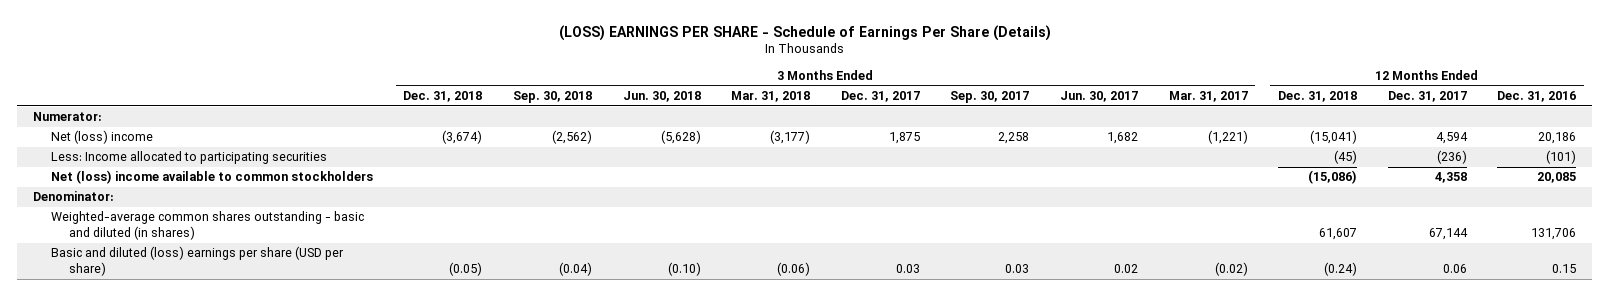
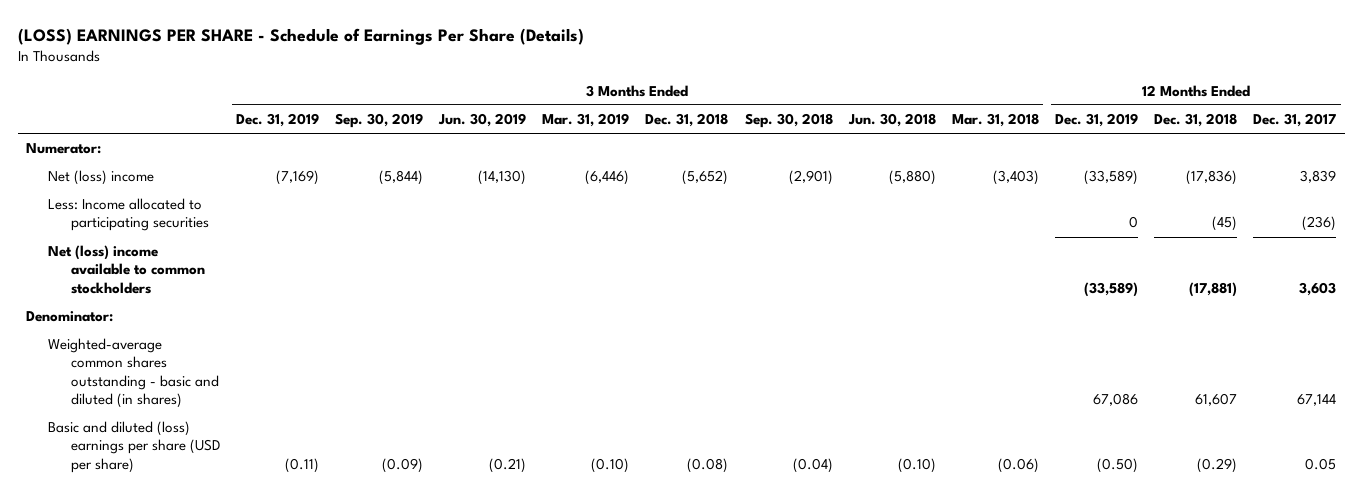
[840,91,920,103] Dec. 31, 2017 -> none
[950,91,1030,104] Sep. 30, 2017 -> none
[1059,91,1138,103] Jun. 30, 2017 -> none
[1168,91,1248,103] Mar. 31, 2017 -> none
[1497,91,1577,103] Dec. 31, 2016 -> none
none -> [235,113,319,128] Dec. 31, 2019
none -> [334,113,423,129] Sep. 30, 2019
none -> [438,113,527,128] Jun. 30, 2019
none -> [542,113,630,128] Mar. 31, 2019
none -> [1055,113,1139,128] Dec. 31, 2019
[442,130,483,145] (3,674) -> [682,170,729,186] (5,652)
[551,130,592,145] (2,562) -> [788,170,833,186] (2,901)
[660,130,701,145] (5,628) -> [888,170,936,186] (5,880)
[770,130,811,145] (3,177) -> [992,170,1039,186] (3,403)
[1310,130,1358,145] (15,041) -> [1186,170,1238,186] (17,836)
[1435,132,1468,145] 4,594 -> [1300,170,1337,184] 3,839
[1308,170,1358,185] (15,086) -> [1189,281,1238,297] (17,881)
[1434,172,1467,184] 4,358 -> [1299,281,1337,296] 3,603
[449,262,483,277] (0.05) -> [687,457,729,473] (0.08)
[1324,262,1358,277] (0.24) -> [1197,457,1238,473] (0.29)
[1442,264,1467,274] 0.06 -> [1305,457,1337,470] 0.05

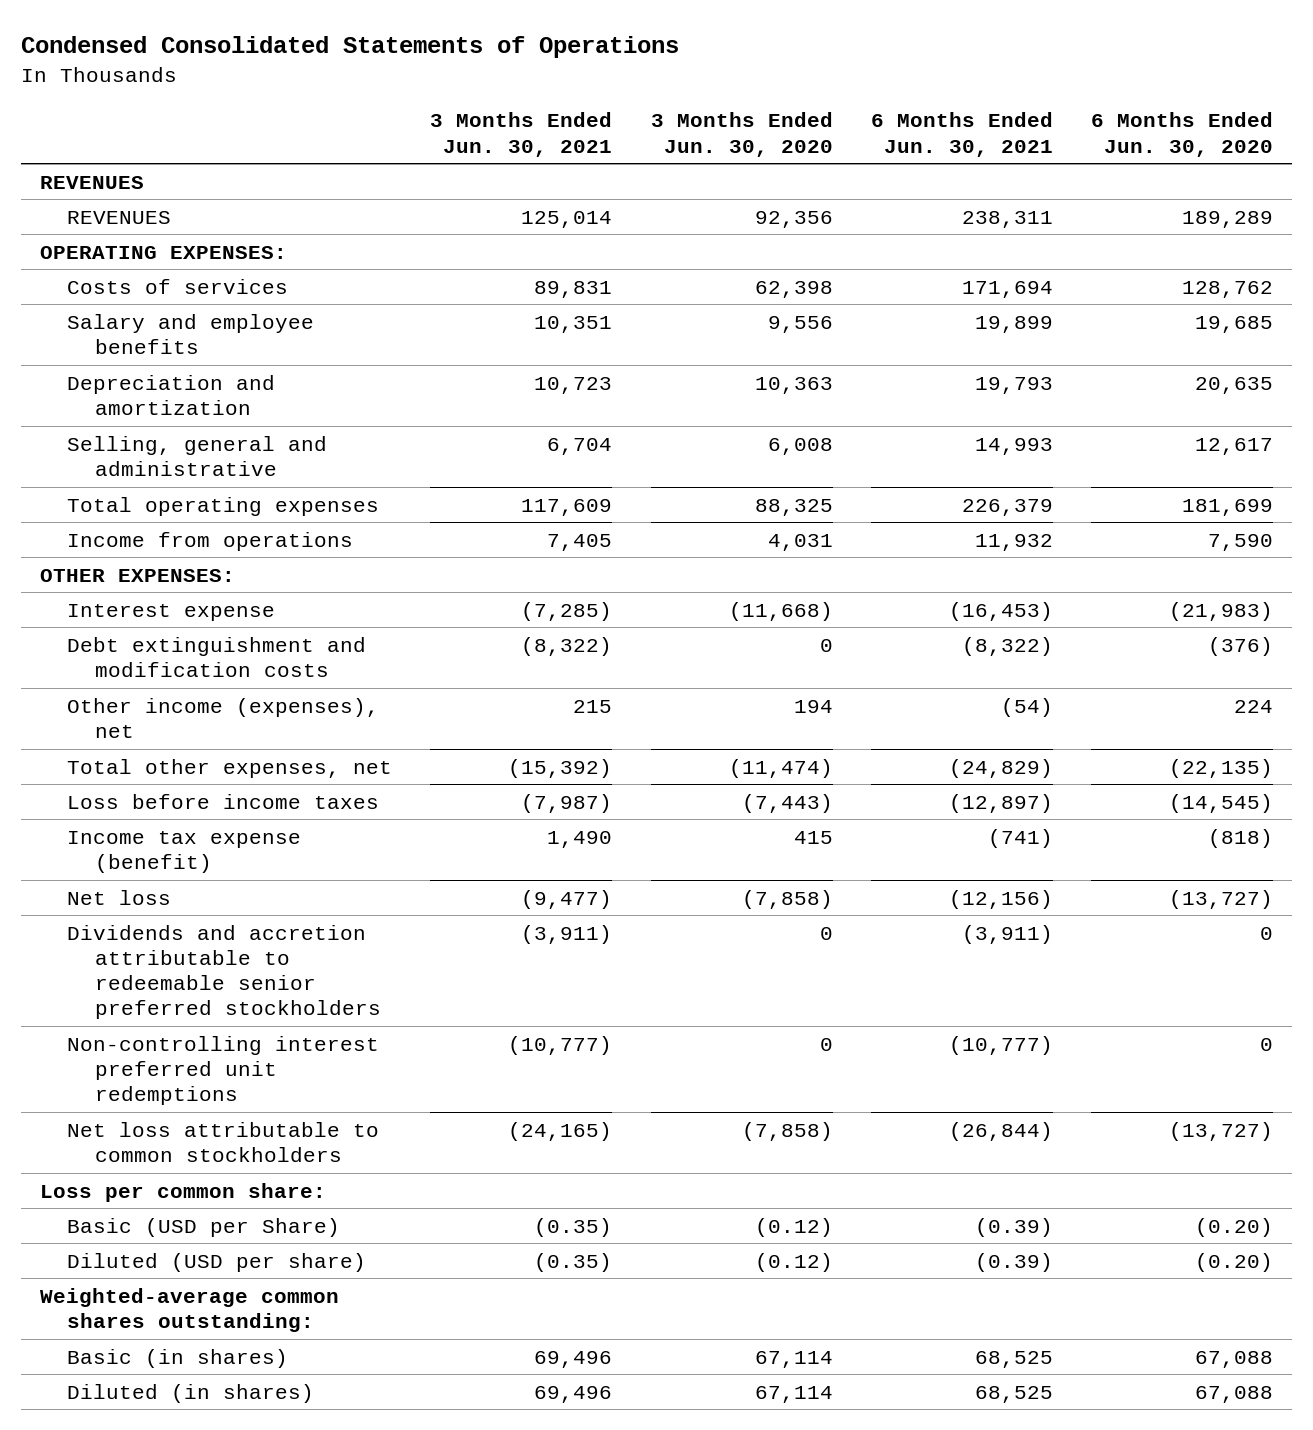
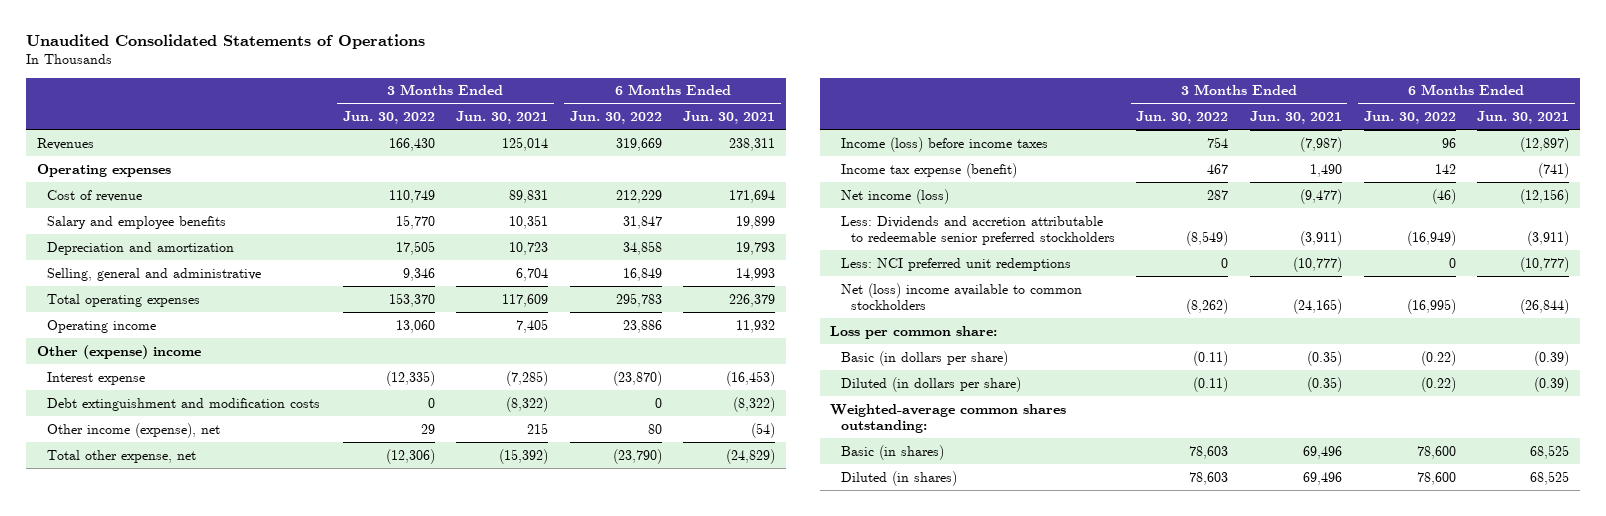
[20,36,679,59] Condensed Consolidated Statements of Operations -> [25,34,425,50] Unaudited Consolidated Statements of Operations
[650,112,833,157] 3 Months Ended Jun. 30, 2020 -> none
[1091,112,1274,157] 6 Months Ended Jun. 30, 2020 -> none
none -> [342,111,435,125] Jun. 30, 2022
none -> [569,111,662,125] Jun. 30, 2022
[39,175,144,189] REVENUES -> none
[67,210,172,224] REVENUES -> [36,137,94,150] Revenues
[39,245,287,259] OPERATING EXPENSES: -> [36,163,171,177] Operating expenses
[67,278,289,294] Costs of services -> [46,189,142,202] Cost of revenue
[67,531,354,551] Income from operations -> [46,319,156,333] Operating income
[39,568,235,582] OTHER EXPENSES: -> [36,344,201,359] Other (expense) income
[67,697,380,738] Other income (expenses), net -> [46,422,220,438] Other income (expense), net
[67,758,393,778] Total other expenses, net -> [46,449,196,463] Total other expense, net
[67,793,380,809] Loss before income taxes -> [840,136,1048,152] Income (loss) before income taxes
[67,889,172,905] Net loss -> [840,188,949,204] Net income (loss)
[67,924,381,1020] Dividends and accretion attributable to redeemable senior preferred stockholders -> [840,215,1115,245] Less: Dividends and accretion attributable to redeemable senior preferred stockholders
[67,1035,380,1106] Non-controlling interest preferred unit redemptions -> [840,257,1071,271] Less: NCI preferred unit redemptions
[67,1121,380,1162] Net loss attributable to common stockholders -> [840,282,1082,310] Net (loss) income available to common stockholders
[67,1217,341,1237] Basic (USD per Share) -> [840,350,1008,366] Basic (in dollars per share)
[67,1252,367,1272] Diluted (USD per share) -> [840,376,1021,392] Diluted (in dollars per share)

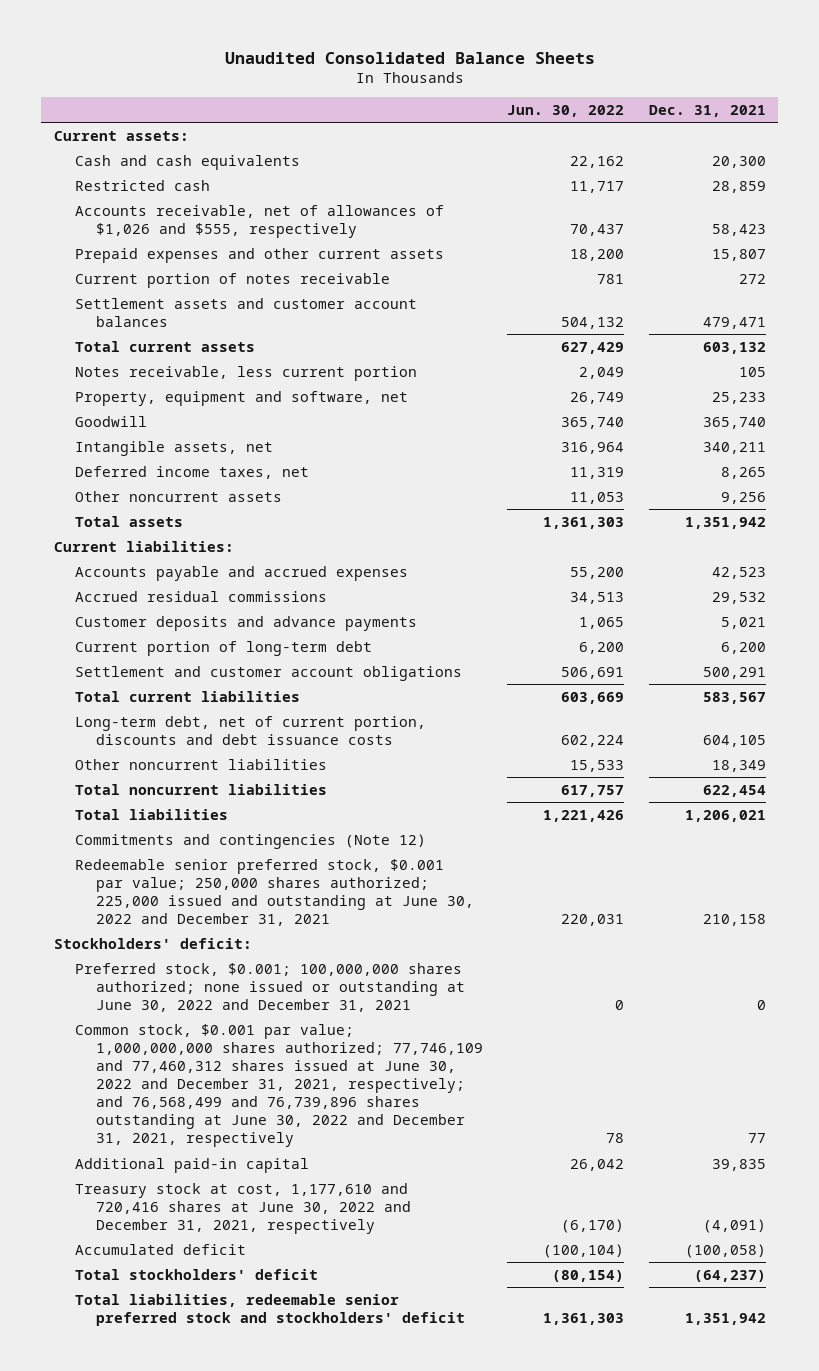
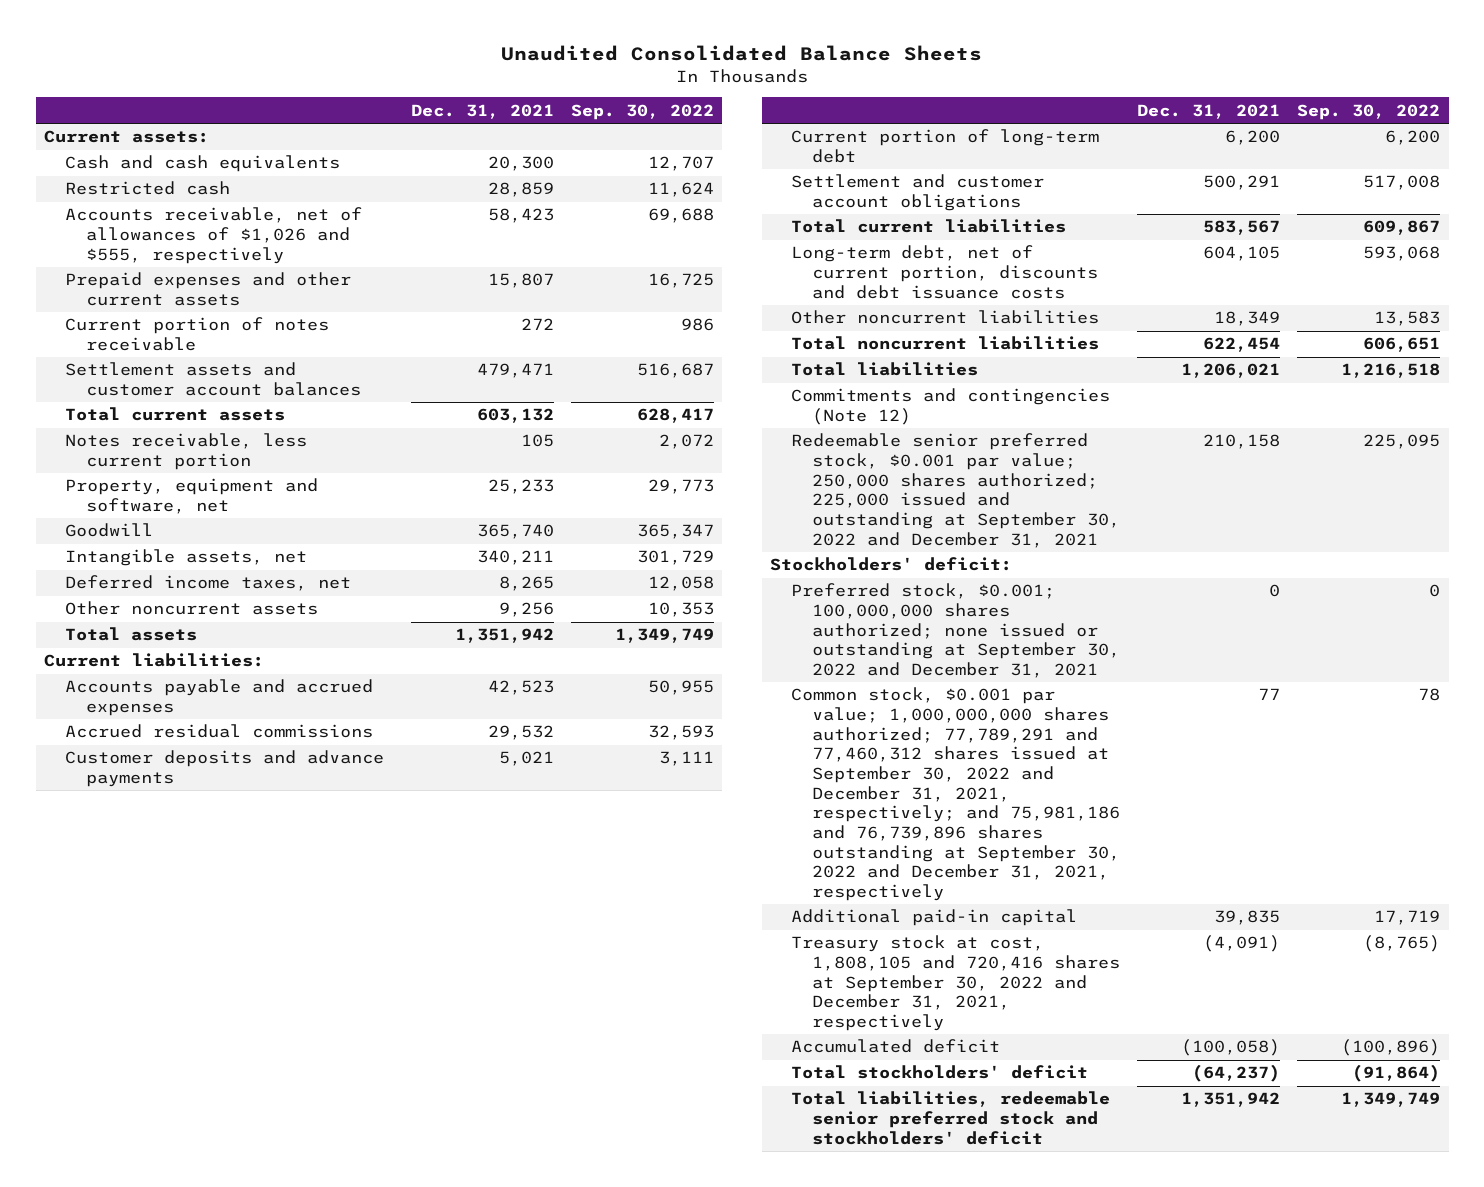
[507,104,625,117] Jun. 30, 2022 -> none
none -> [570,103,714,120] Sep. 30, 2022
[74,858,474,926] Redeemable senior preferred stock, $0.001 par value; 250,000 shares authorized; 225,000 issued and outstanding at June 30, 2022 and December 31, 2021 -> [791,433,1121,548] Redeemable senior preferred stock, $0.001 par value; 250,000 shares authorized; 225,000 issued and outstanding at September 30, 2022 and December 31, 2021
[74,962,465,1012] Preferred stock, $0.001; 100,000,000 shares authorized; none issued or outstanding at June 30, 2022 and December 31, 2021 -> [791,583,1121,678] Preferred stock, $0.001; 100,000,000 shares authorized; none issued or outstanding at September 30, 2022 and December 31, 2021
[74,1023,483,1148] Common stock, $0.001 par value; 1,000,000,000 shares authorized; 77,746,109 and 77,460,312 shares issued at June 30, 2022 and December 31, 2021, respectively; and 76,568,499 and 76,739,896 shares outstanding at June 30, 2022 and December 31, 2021, respectively -> [791,687,1121,901] Common stock, $0.001 par value; 1,000,000,000 shares authorized; 77,789,291 and 77,460,312 shares issued at September 30, 2022 and December 31, 2021, respectively; and 75,981,186 and 76,739,896 shares outstanding at September 30, 2022 and December 31, 2021, respectively
[74,1182,411,1234] Treasury stock at cost, 1,177,610 and 720,416 shares at June 30, 2022 and December 31, 2021, respectively -> [791,935,1121,1031] Treasury stock at cost, 1,808,105 and 720,416 shares at September 30, 2022 and December 31, 2021, respectively

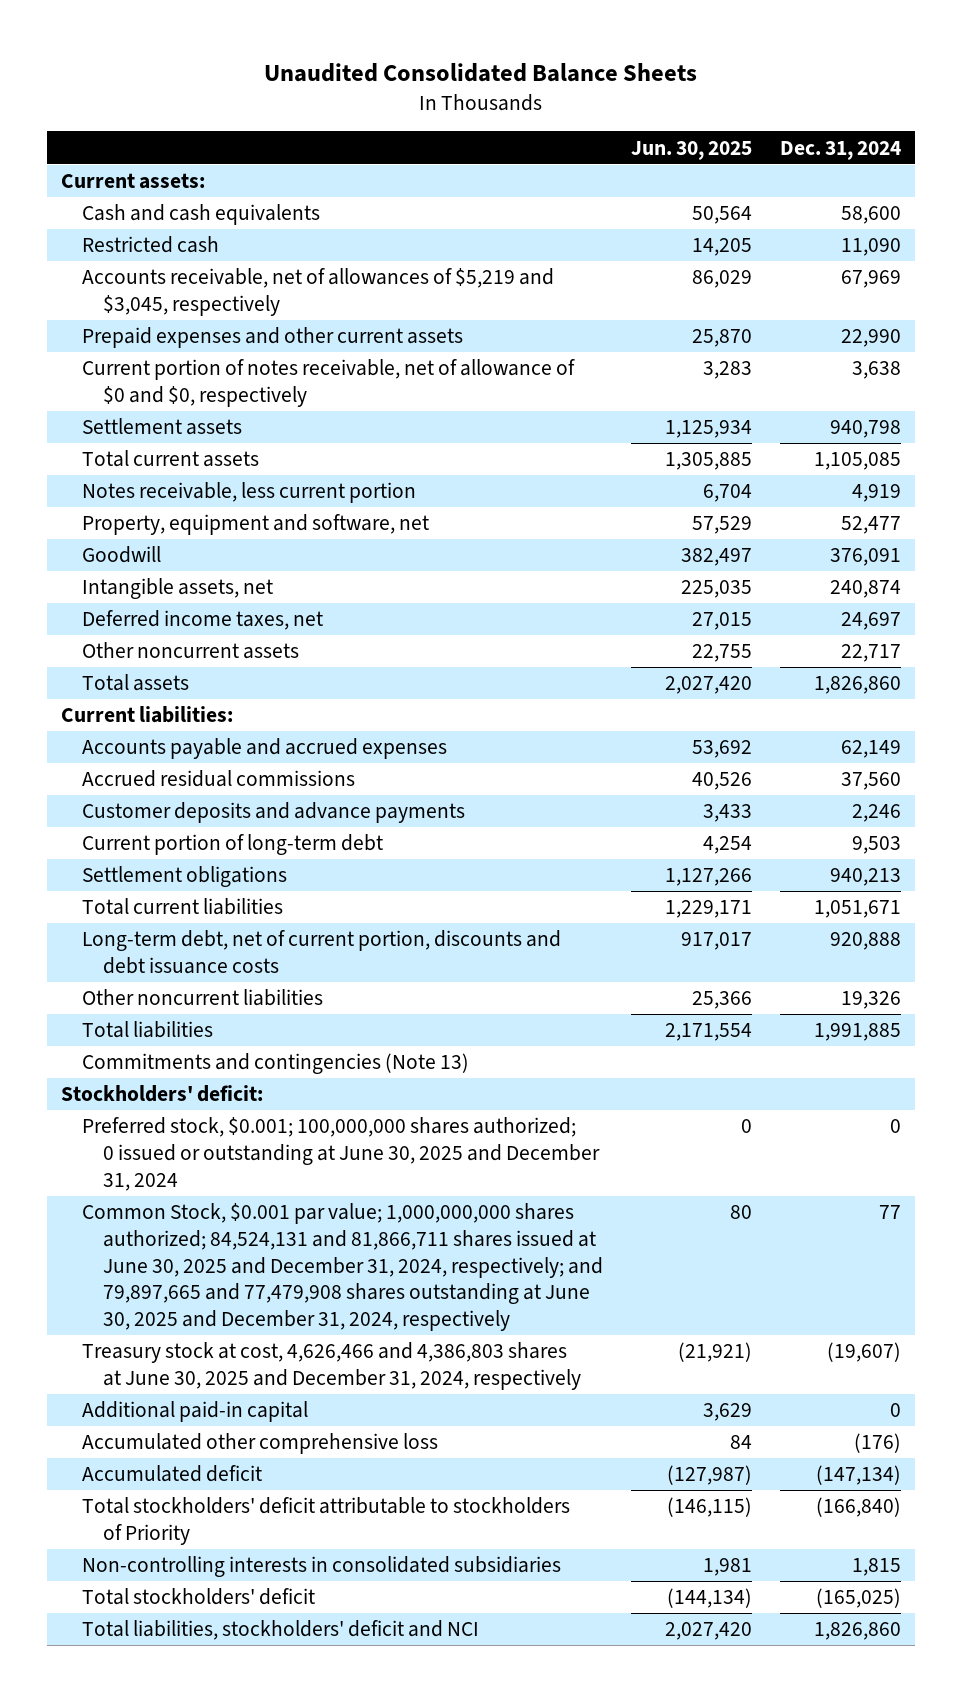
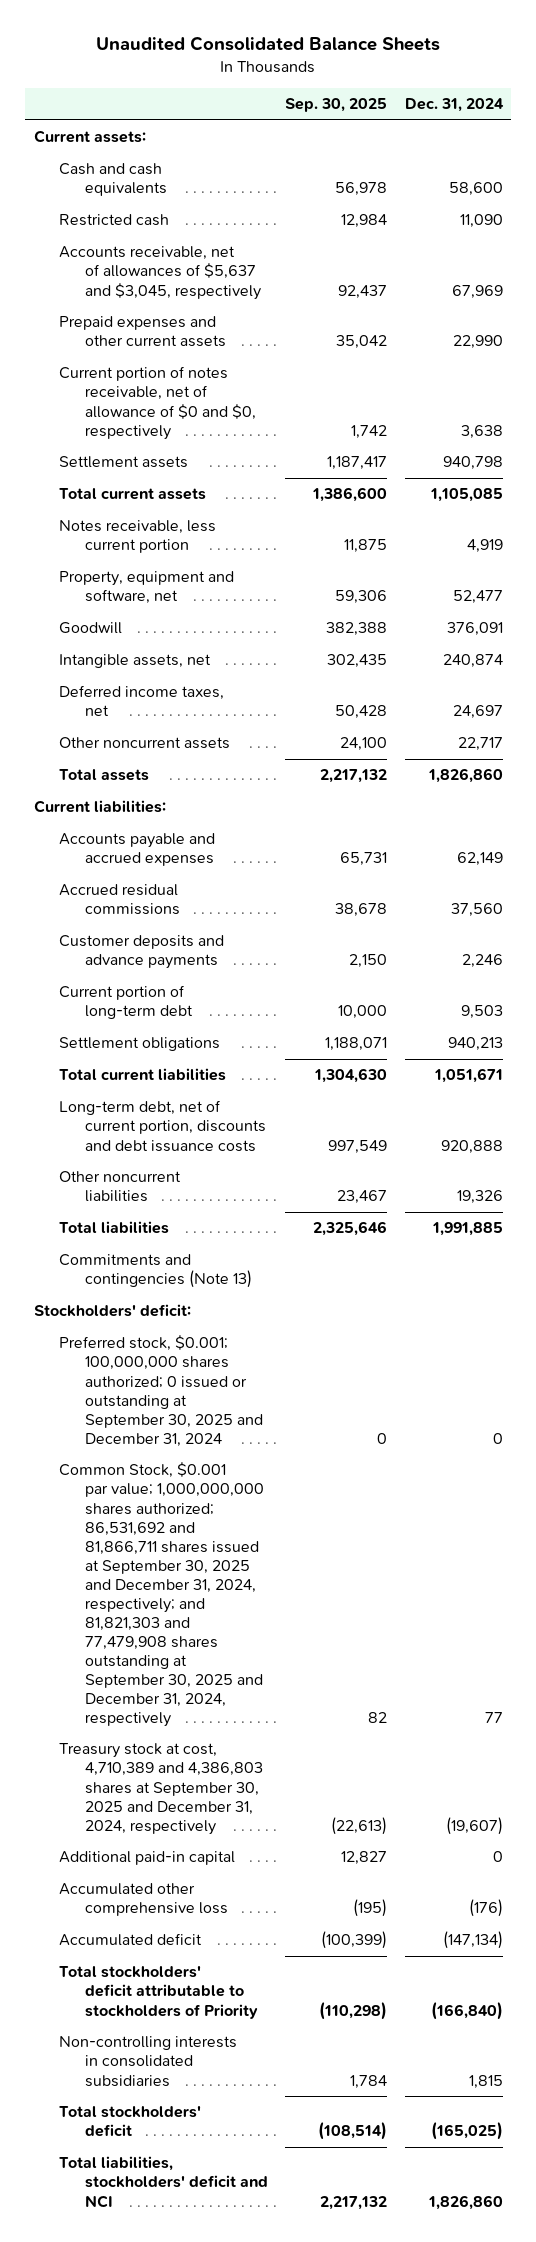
[631,140,753,160] Jun. 30, 2025 -> none
none -> [285,98,388,113] Sep. 30, 2025
[82,268,555,317] Accounts receivable, net of allowances of $5,219 and $3,045, respectively -> [59,246,261,300] Accounts receivable, net of allowances of $5,637 and $3,045, respectively
[82,1117,601,1191] Preferred stock, $0.001; 100,000,000 shares authorized; 0 issued or outstanding at June 30, 2025 and December 31, 2024 -> [59,1335,263,1447] Preferred stock, $0.001; 100,000,000 shares authorized; 0 issued or outstanding at September 30, 2025 and December 31, 2024
[82,1203,604,1332] Common Stock, $0.001 par value; 1,000,000,000 shares authorized; 84,524,131 and 81,866,711 shares issued at June 30, 2025 and December 31, 2024, respectively; and 79,897,665 and 77,479,908 shares outstanding at June 30, 2025 and December 31, 2024, respectively -> [59,1462,264,1727] Common Stock, $0.001 par value; 1,000,000,000 shares authorized; 86,531,692 and 81,866,711 shares issued at September 30, 2025 and December 31, 2024, respectively; and 81,821,303 and 77,479,908 shares outstanding at September 30, 2025 and December 31, 2024, respectively
[82,1342,582,1391] Treasury stock at cost, 4,626,466 and 4,386,803 shares at June 30, 2025 and December 31, 2024, respectively -> [59,1743,263,1835] Treasury stock at cost, 4,710,389 and 4,386,803 shares at September 30, 2025 and December 31, 2024, respectively

